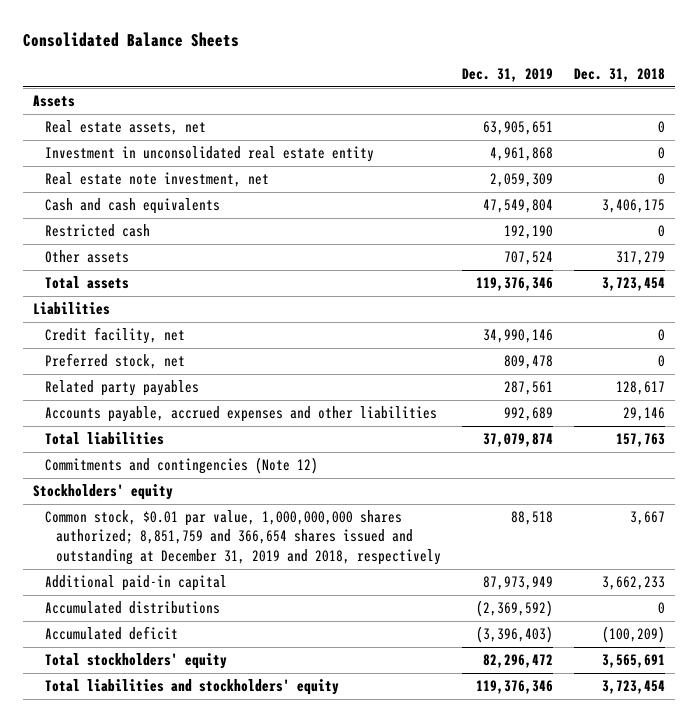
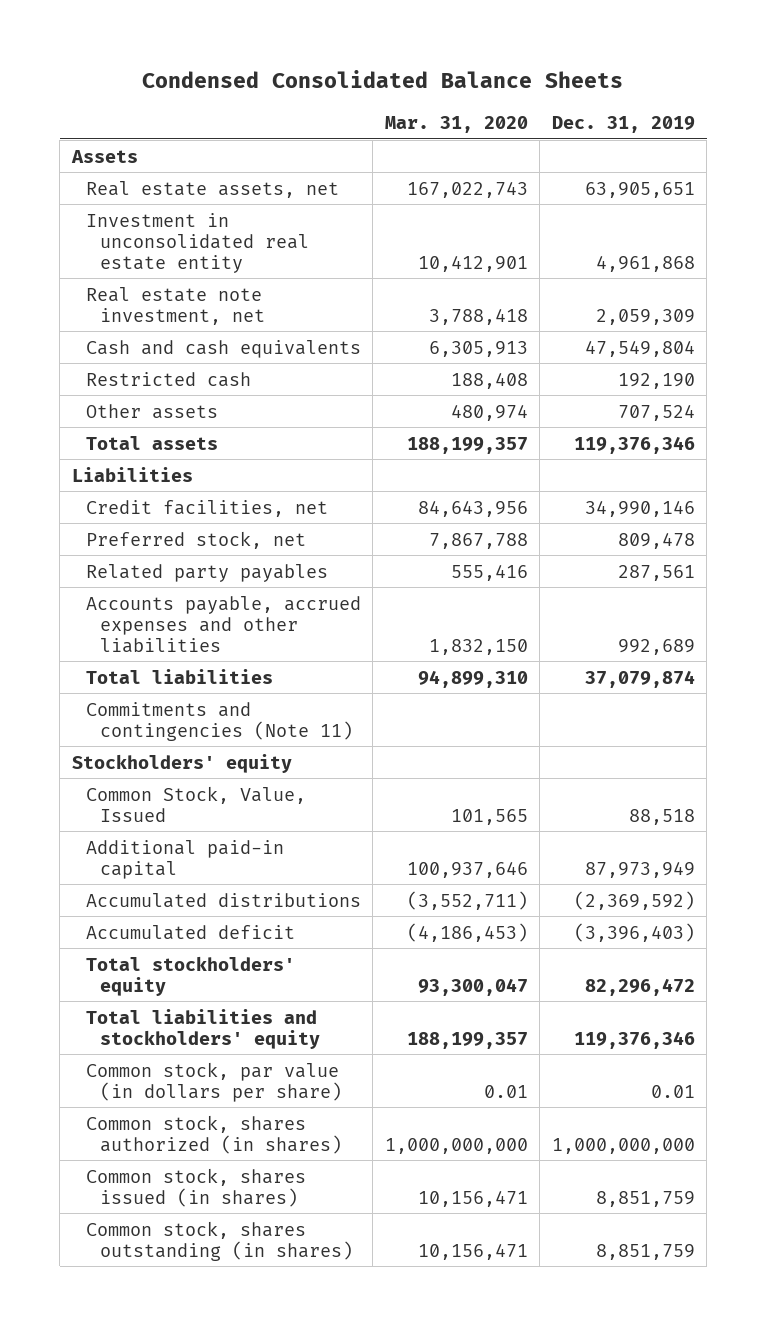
[22,31,239,47] Consolidated Balance Sheets -> [142,70,624,89] Condensed Consolidated Balance Sheets
[573,67,665,82] Dec. 31, 2018 -> none
none -> [384,115,528,133] Mar. 31, 2020
[44,327,185,345] Credit facility, net -> [85,499,328,517] Credit facilities, net
[44,457,318,475] Commitments and contingencies (Note 12) -> [85,701,354,741] Commitments and contingencies (Note 11)
[44,510,442,565] Common stock, $0.01 par value, 1,000,000,000 shares authorized; 8,851,759 and 366,654 shares issued and outstanding at December 31, 2019 and 2018, respectively -> [85,785,306,822] Common Stock, Value, Issued
none -> [85,1061,343,1102] Common stock, par value (in dollars per share)
none -> [85,1114,343,1154] Common stock, shares authorized (in shares)
none -> [85,1167,306,1207] Common stock, shares issued (in shares)
none -> [85,1220,354,1261] Common stock, shares outstanding (in shares)

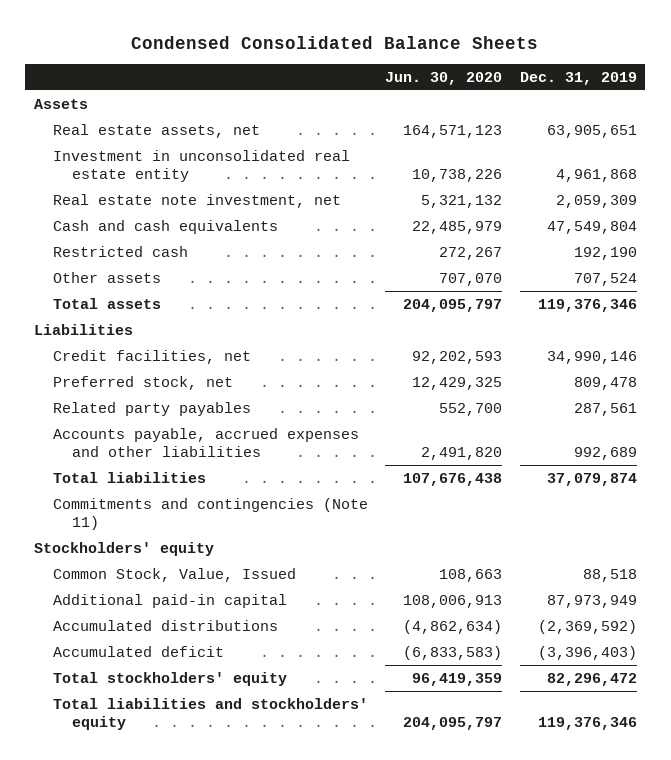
[384,115,528,133] Mar. 31, 2020 -> none
none -> [385,72,503,86] Jun. 30, 2020
[85,1061,343,1102] Common stock, par value (in dollars per share) -> none
[85,1114,343,1154] Common stock, shares authorized (in shares) -> none
[85,1167,306,1207] Common stock, shares issued (in shares) -> none
[85,1220,354,1261] Common stock, shares outstanding (in shares) -> none

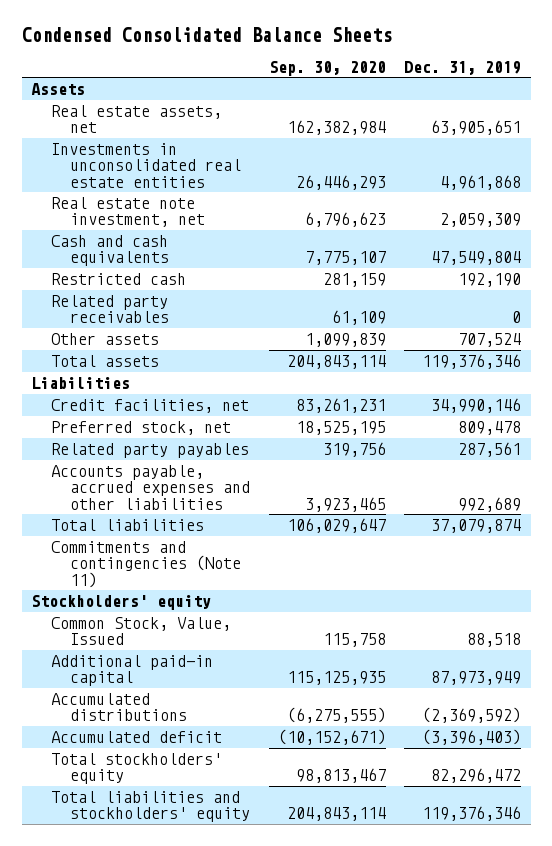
[385,72,503,86] Jun. 30, 2020 -> none
none -> [268,60,386,76] Sep. 30, 2020
[52,149,350,182] Investment in unconsolidated real estate entity -> [50,142,242,188] Investments in unconsolidated real estate entities
none -> [50,294,170,324] Related party receivables

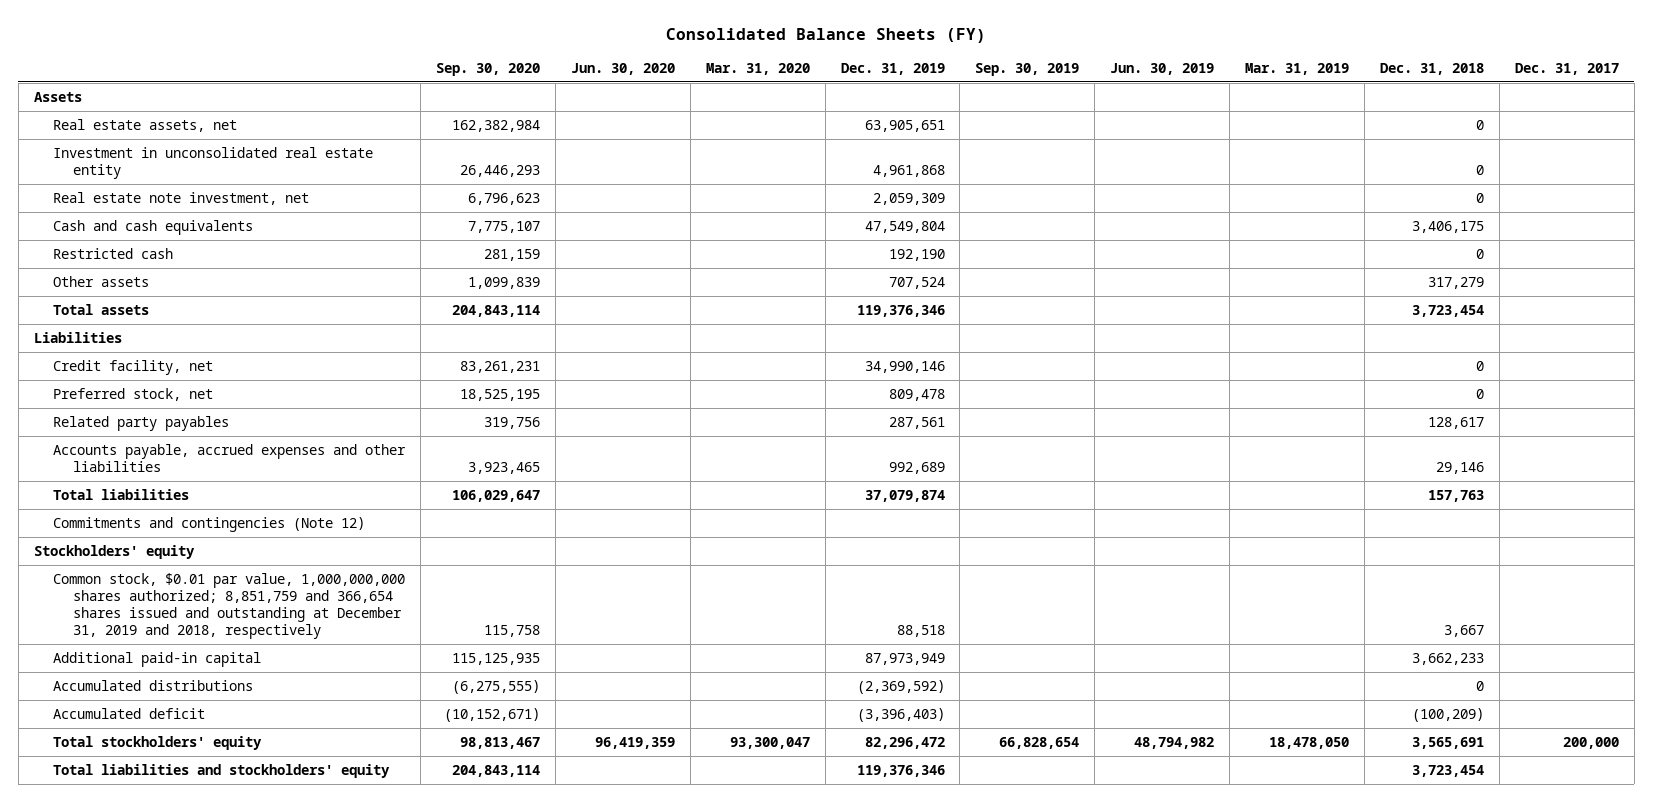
[21,27,392,43] Condensed Consolidated Balance Sheets -> [666,27,987,43] Consolidated Balance Sheets (FY)
none -> [570,62,675,75] Jun. 30, 2020
none -> [705,62,810,75] Mar. 31, 2020
none -> [975,62,1080,76] Sep. 30, 2019
none -> [1110,62,1215,75] Jun. 30, 2019
none -> [1245,62,1350,75] Mar. 31, 2019
none -> [1379,62,1484,75] Dec. 31, 2018
none -> [1514,62,1619,75] Dec. 31, 2017
[50,142,242,188] Investments in unconsolidated real estate entities -> [53,146,374,179] Investment in unconsolidated real estate entity
[50,294,170,324] Related party receivables -> none
[50,398,249,413] Credit facilities, net -> [53,359,214,375] Credit facility, net
[50,540,242,588] Commitments and contingencies (Note 11) -> [53,516,366,532] Commitments and contingencies (Note 12)
[50,616,231,646] Common Stock, Value, Issued -> [53,572,406,639] Common stock, $0.01 par value, 1,000,000,000 shares authorized; 8,851,759 and 366,654 shares issued and outstanding at December 31, 2019 and 2018, respectively

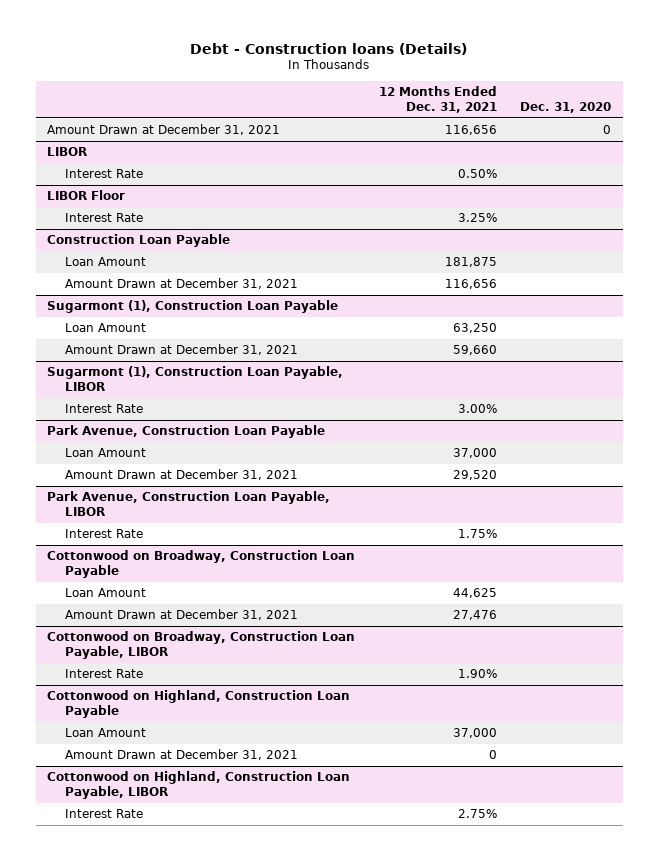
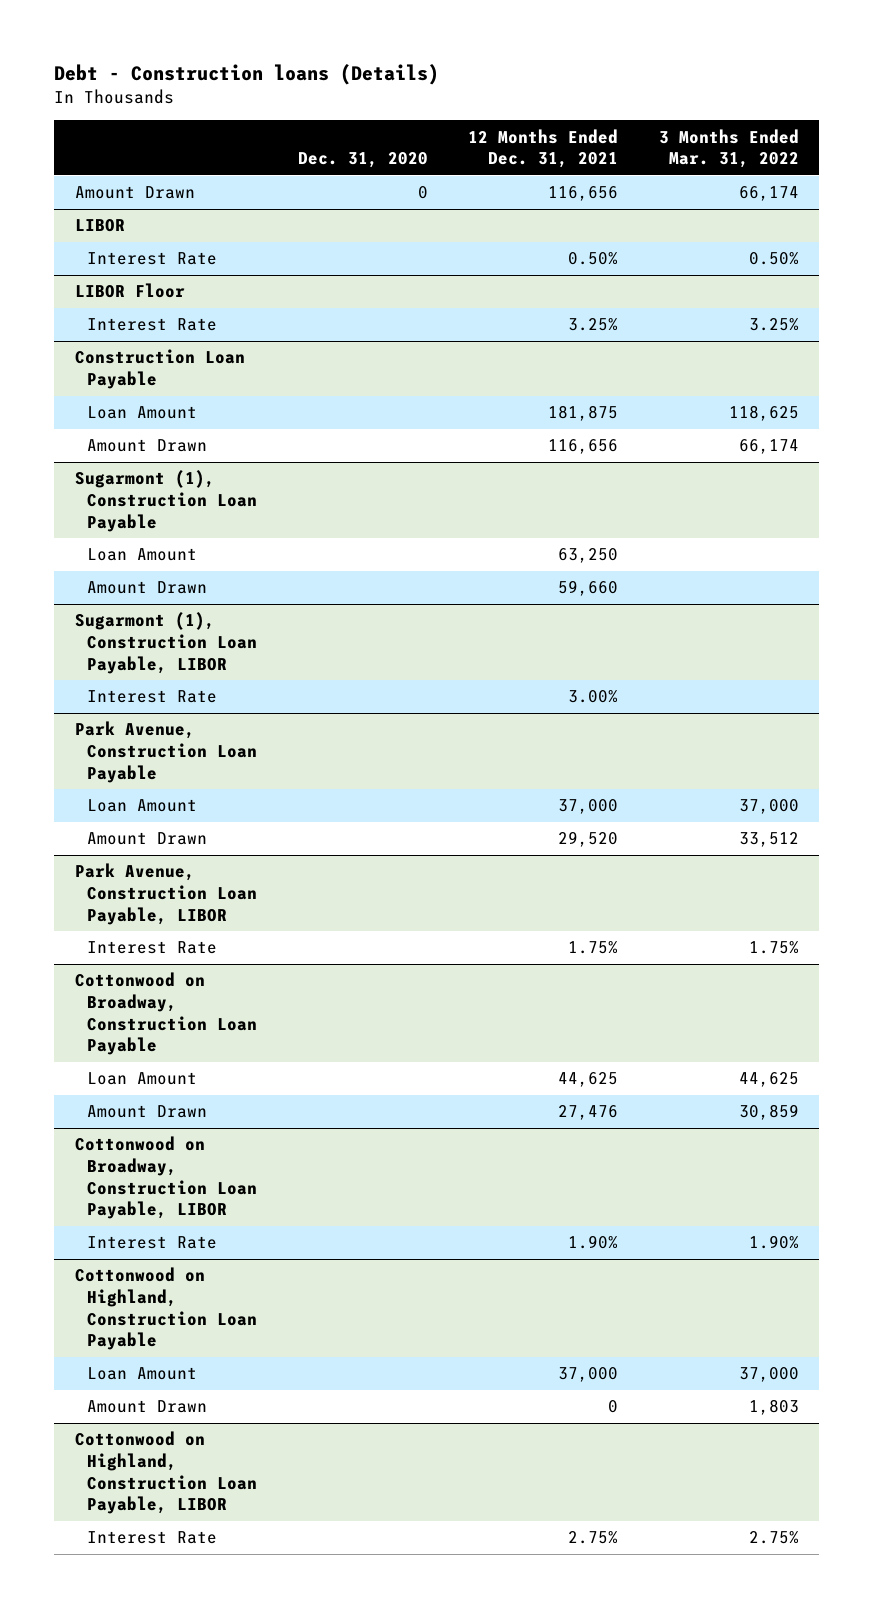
none -> [659,128,800,169] 3 Months Ended Mar. 31, 2022
[47,124,281,136] Amount Drawn at December 31, 2021 -> [74,186,195,200] Amount Drawn
[64,278,298,290] Amount Drawn at December 31, 2021 -> [87,439,208,453] Amount Drawn
[64,344,298,356] Amount Drawn at December 31, 2021 -> [87,581,208,595] Amount Drawn
[64,469,298,481] Amount Drawn at December 31, 2021 -> [87,832,208,846] Amount Drawn
[64,609,298,621] Amount Drawn at December 31, 2021 -> [87,1105,208,1119] Amount Drawn
[64,749,298,761] Amount Drawn at December 31, 2021 -> [87,1400,208,1414] Amount Drawn

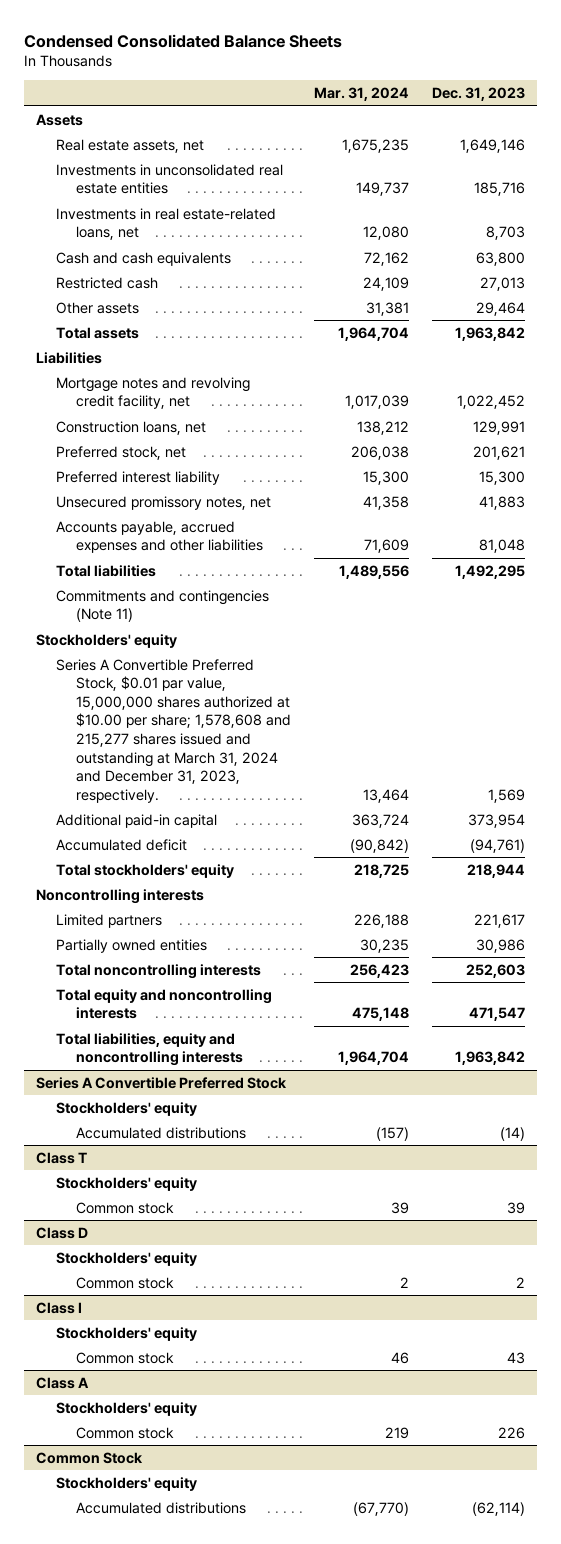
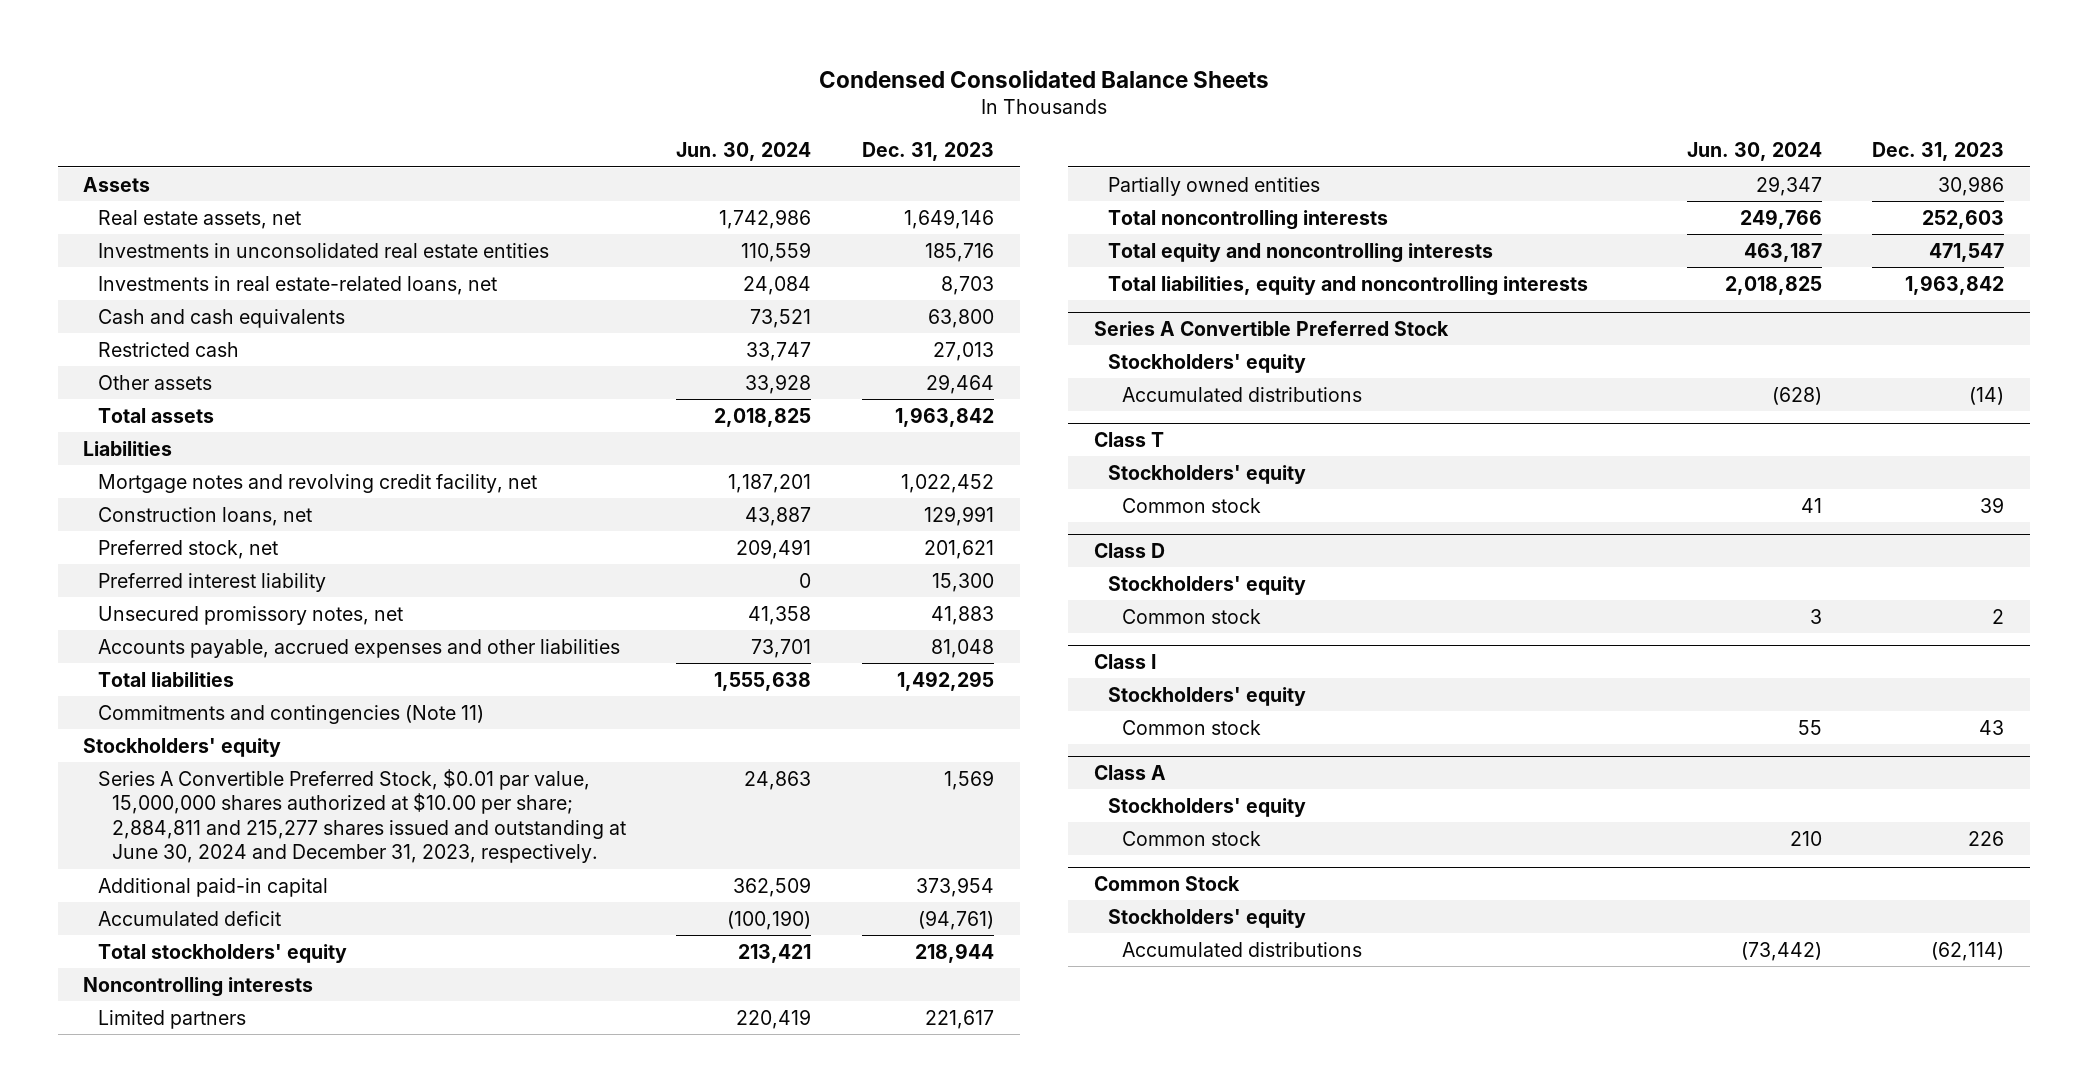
[314,87,410,102] Mar. 31, 2024 -> none
none -> [676,142,812,162] Jun. 30, 2024
[55,658,292,803] Series A Convertible Preferred Stock, $0.01 par value, 15,000,000 shares authorized at $10.00 per share; 1,578,608 and 215,277 shares issued and outstanding at March 31, 2024 and December 31, 2023, respectively. -> [97,768,626,864] Series A Convertible Preferred Stock, $0.01 par value, 15,000,000 shares authorized at $10.00 per share; 2,884,811 and 215,277 shares issued and outstanding at June 30, 2024 and December 31, 2023, respectively.

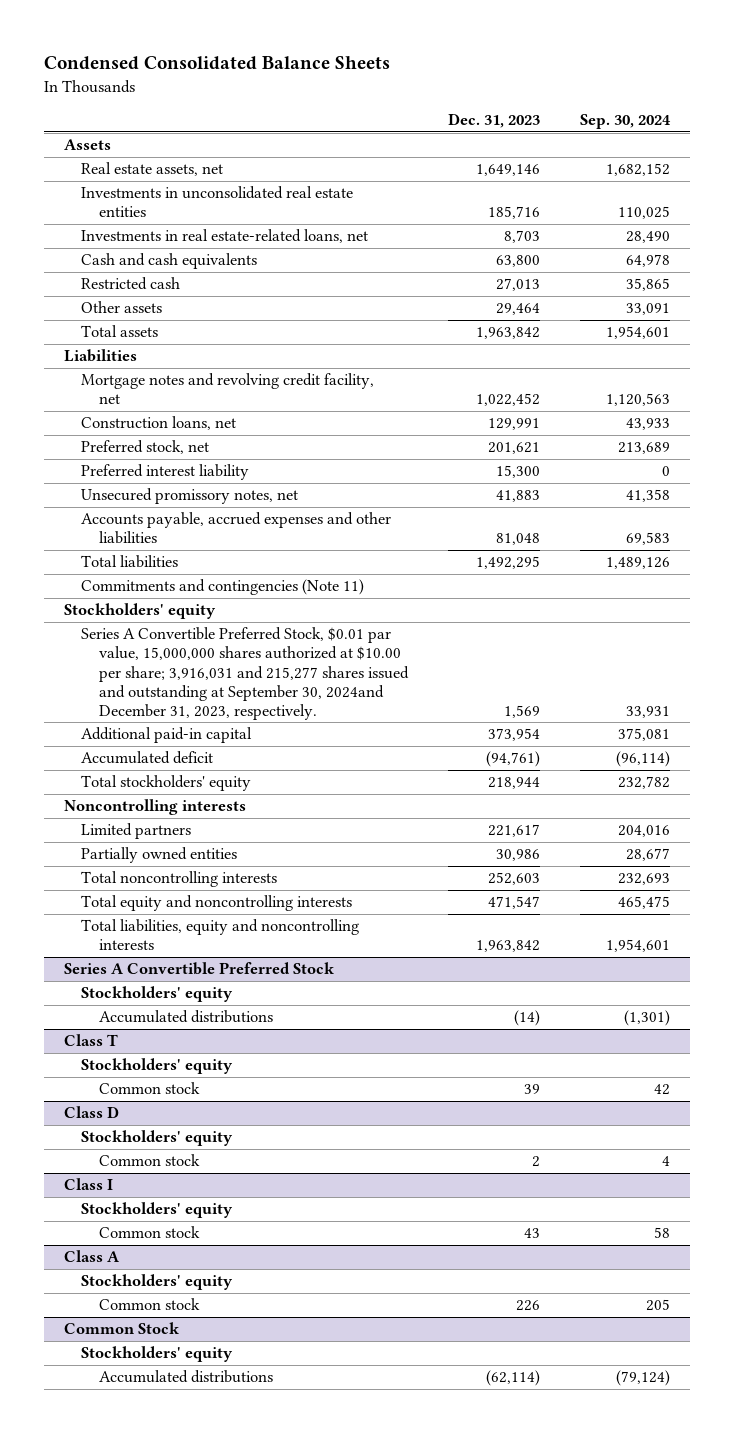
[676,142,812,162] Jun. 30, 2024 -> none
none -> [580,114,672,130] Sep. 30, 2024
[97,768,626,864] Series A Convertible Preferred Stock, $0.01 par value, 15,000,000 shares authorized at $10.00 per share; 2,884,811 and 215,277 shares issued and outstanding at June 30, 2024 and December 31, 2023, respectively. -> [81,627,410,721] Series A Convertible Preferred Stock, $0.01 par value, 15,000,000 shares authorized at $10.00 per share; 3,916,031 and 215,277 shares issued and outstanding at September 30, 2024and December 31, 2023, respectively.

